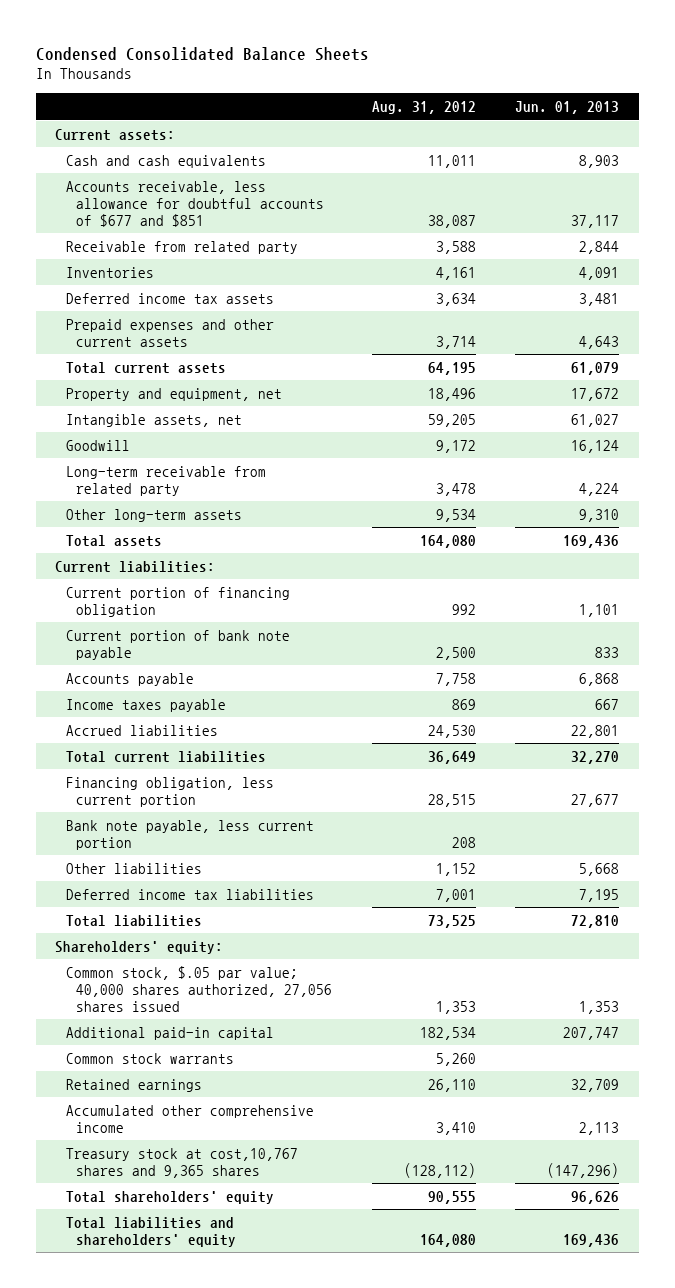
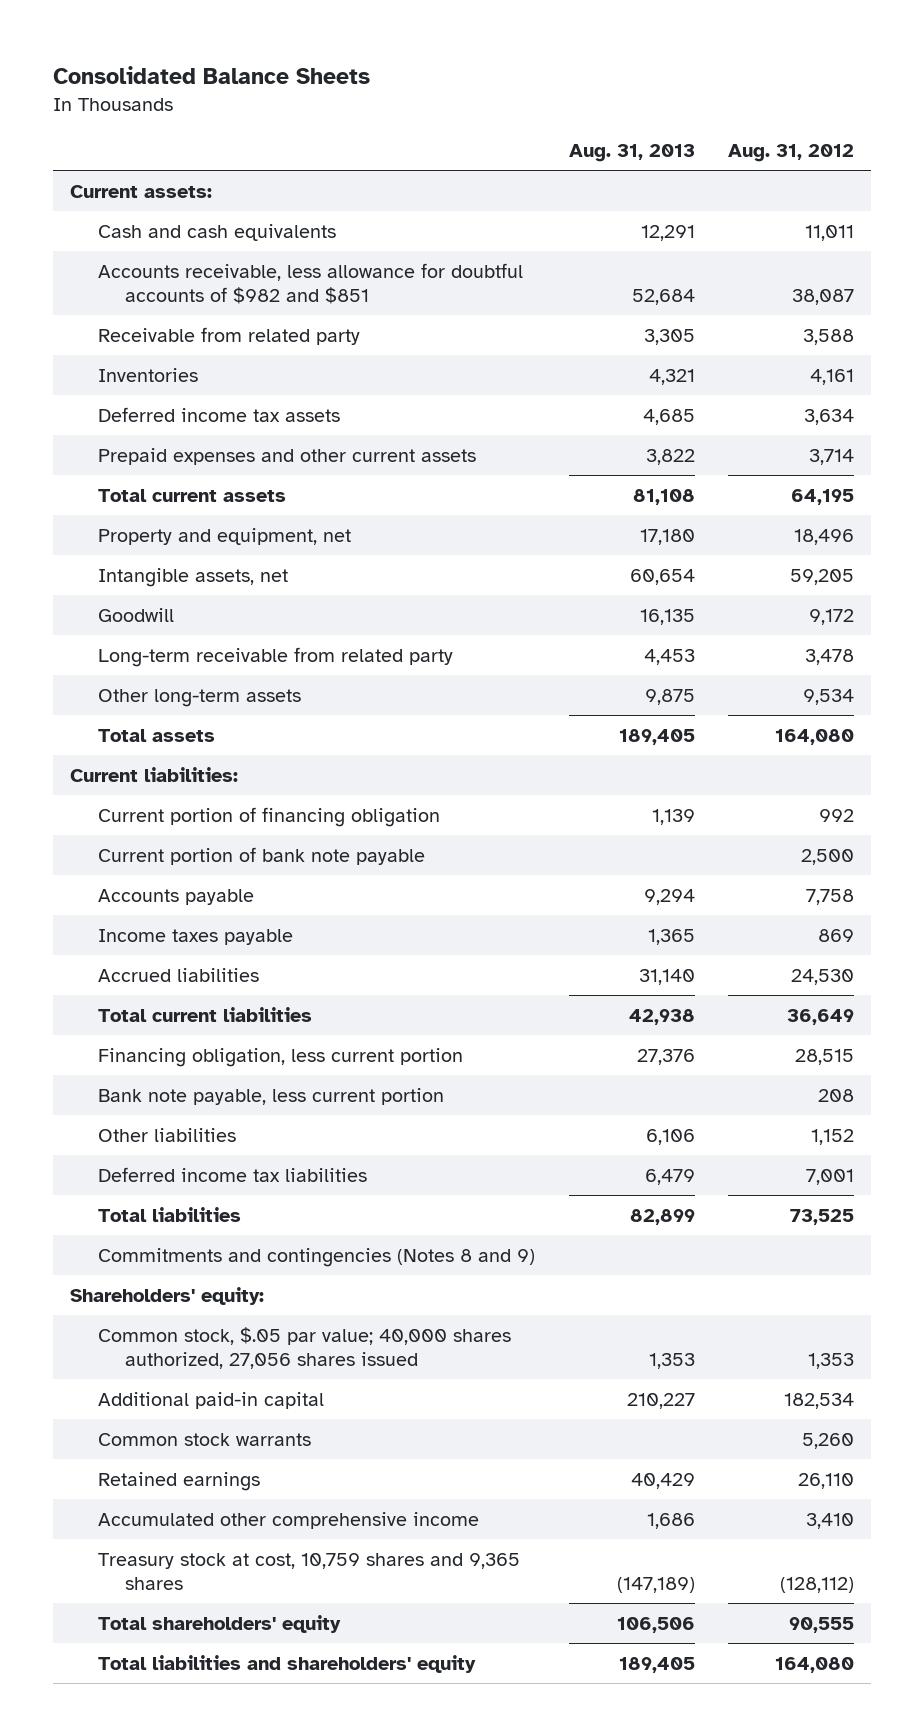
[35,46,369,61] Condensed Consolidated Balance Sheets -> [52,65,370,84] Consolidated Balance Sheets
[515,101,620,115] Jun. 01, 2013 -> none
none -> [568,144,695,163] Aug. 31, 2013
[65,180,325,227] Accounts receivable, less allowance for doubtful accounts of $677 and $851 -> [97,262,523,304] Accounts receivable, less allowance for doubtful accounts of $982 and $851
none -> [97,1247,535,1267] Commitments and contingencies (Notes 8 and 9)
[65,1147,298,1178] Treasury stock at cost,10,767 shares and 9,365 shares -> [97,1552,520,1590] Treasury stock at cost, 10,759 shares and 9,365 shares

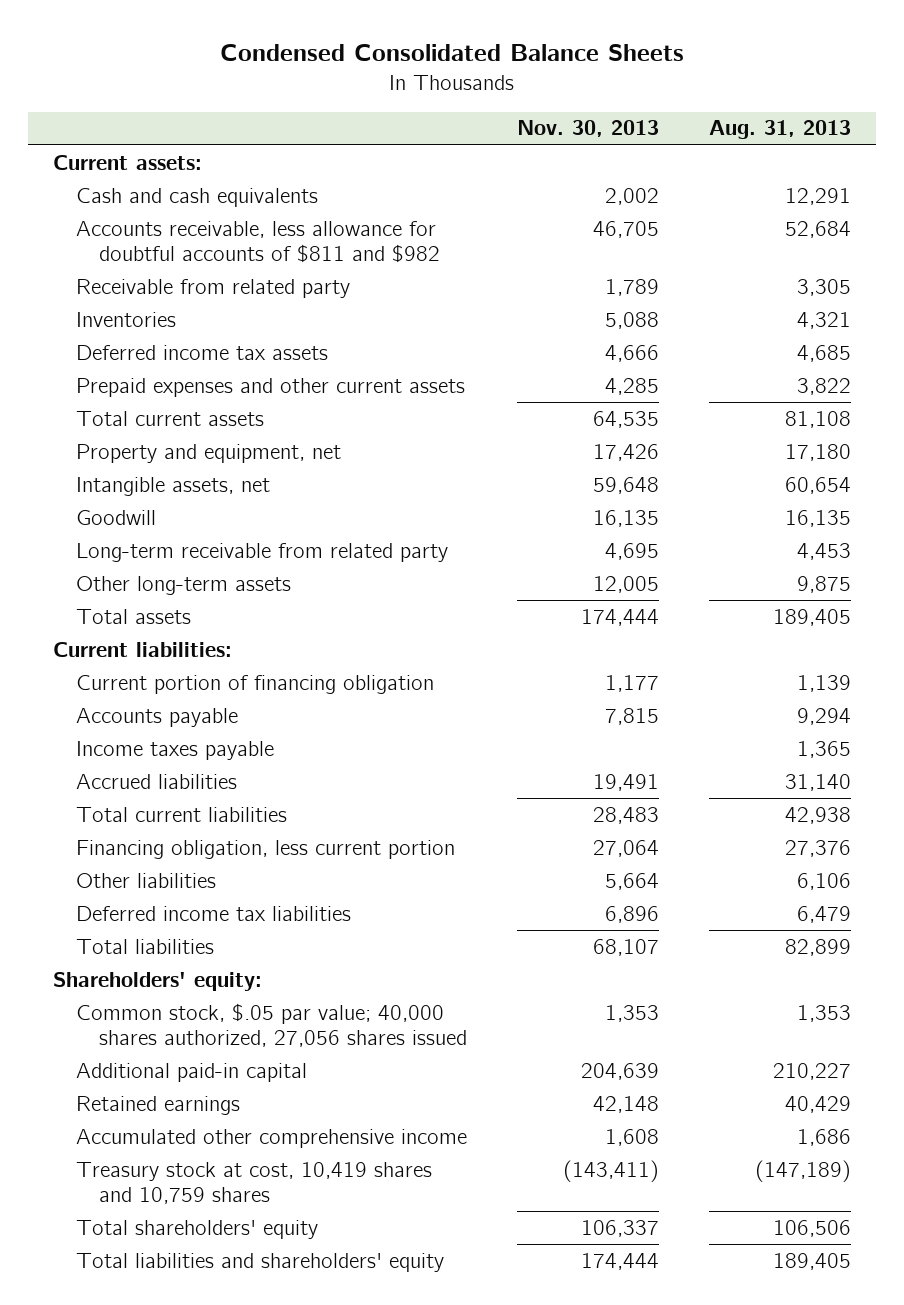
[52,65,370,84] Consolidated Balance Sheets -> [220,44,685,62] Condensed Consolidated Balance Sheets
[728,144,855,163] Aug. 31, 2012 -> none
none -> [516,120,659,138] Nov. 30, 2013
[97,262,523,304] Accounts receivable, less allowance for doubtful accounts of $982 and $851 -> [75,220,440,264] Accounts receivable, less allowance for doubtful accounts of $811 and $982
[97,846,425,865] Current portion of bank note payable -> none
[97,1087,444,1105] Bank note payable, less current portion -> none
[97,1247,535,1267] Commitments and contingencies (Notes 8 and 9) -> none
[97,1432,311,1446] Common stock warrants -> none
[97,1552,520,1590] Treasury stock at cost, 10,759 shares and 9,365 shares -> [75,1161,432,1205] Treasury stock at cost, 10,419 shares and 10,759 shares

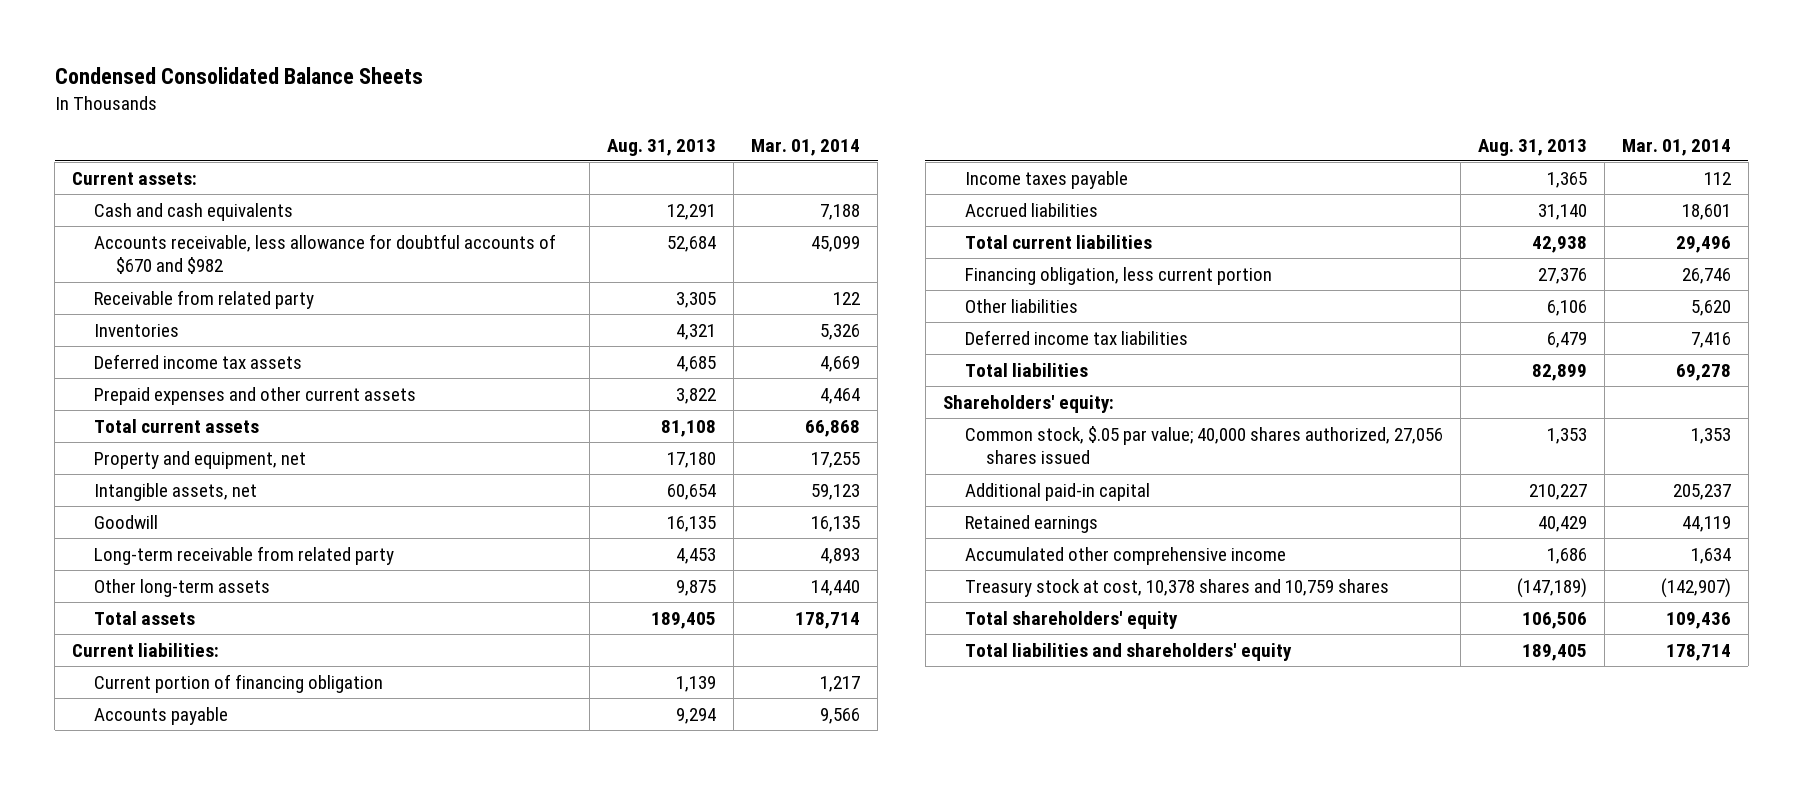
[516,120,659,138] Nov. 30, 2013 -> none
none -> [751,138,861,156] Mar. 01, 2014
[75,220,440,264] Accounts receivable, less allowance for doubtful accounts of $811 and $982 -> [94,233,557,275] Accounts receivable, less allowance for doubtful accounts of $670 and $982
[75,1161,432,1205] Treasury stock at cost, 10,419 shares and 10,759 shares -> [964,578,1389,597] Treasury stock at cost, 10,378 shares and 10,759 shares

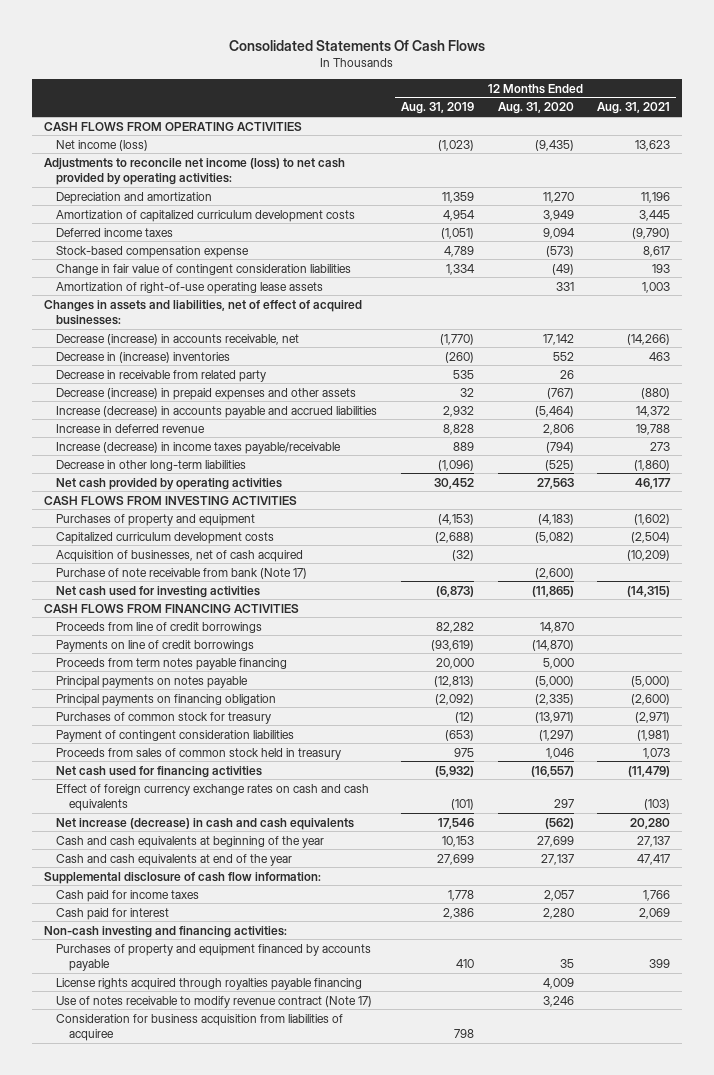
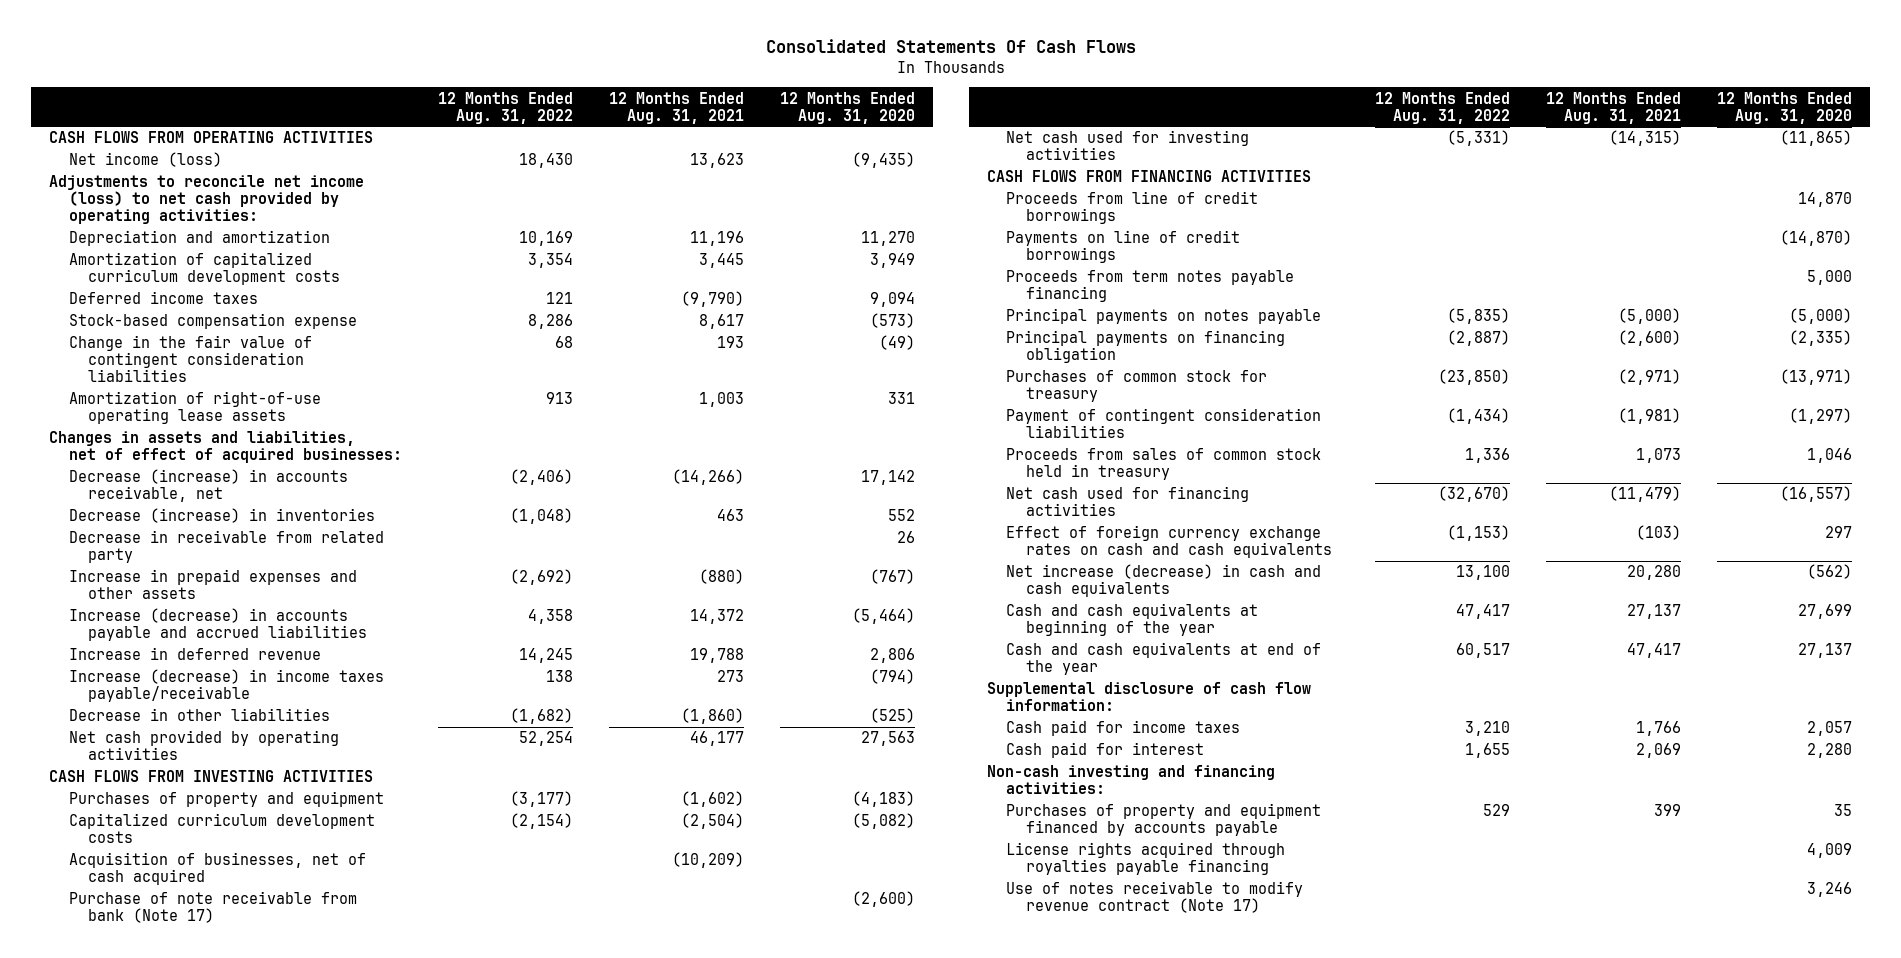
[400,102,474,115] Aug. 31, 2019 -> none
none -> [437,91,573,124] 12 Months Ended Aug. 31, 2022
[56,263,352,275] Change in fair value of contingent consideration liabilities -> [68,335,312,383] Change in the fair value of contingent consideration liabilities
[56,351,231,363] Decrease in (increase) inventories -> [68,508,375,524] Decrease (increase) in inventories
[56,387,357,400] Decrease (increase) in prepaid expenses and other assets -> [68,569,357,600] Increase in prepaid expenses and other assets
[56,459,247,471] Decrease in other long-term liabilities -> [68,708,330,722] Decrease in other liabilities
[56,1013,344,1041] Consideration for business acquisition from liabilities of acquiree -> none

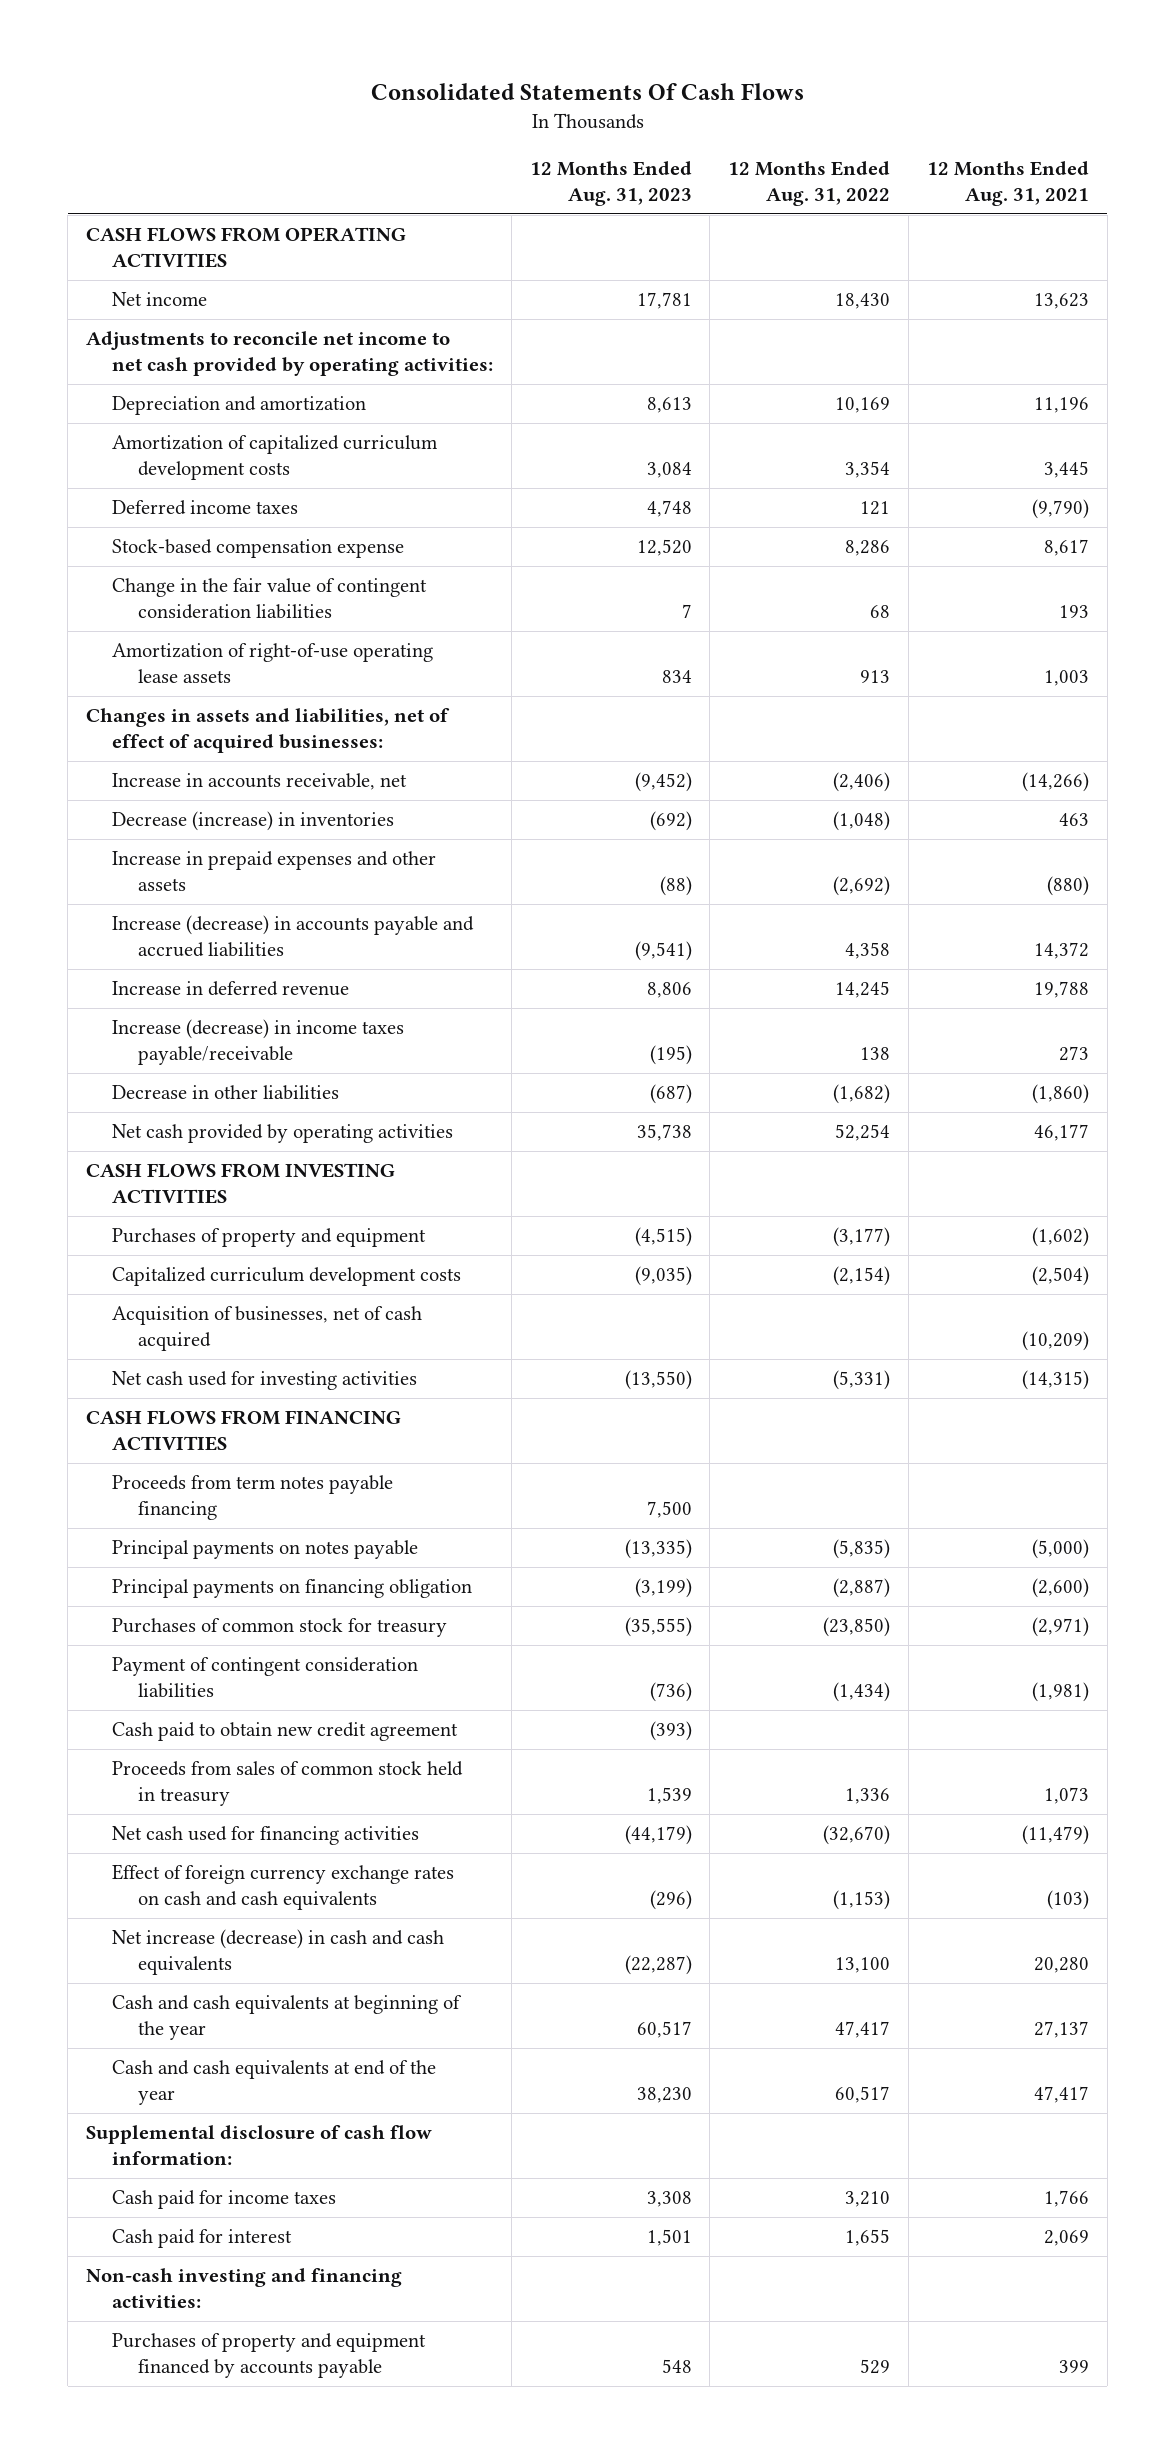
[779,91,915,124] 12 Months Ended Aug. 31, 2020 -> none
none -> [529,160,692,206] 12 Months Ended Aug. 31, 2023
[68,152,222,168] Net income (loss) -> [112,292,208,307] Net income
[49,175,365,225] Adjustments to reconcile net income (loss) to net cash provided by operating activities: -> [86,331,494,377] Adjustments to reconcile net income to net cash provided by operating activities:
[68,469,348,503] Decrease (increase) in accounts receivable, net -> [112,773,408,791] Increase in accounts receivable, net
[68,530,384,564] Decrease in receivable from related party -> none
[68,891,357,924] Purchase of note receivable from bank (Note 17) -> none
[1006,191,1259,225] Proceeds from line of credit borrowings -> none
[1006,230,1241,264] Payments on line of credit borrowings -> none
none -> [112,1722,459,1742] Cash paid to obtain new credit agreement
[1006,842,1286,876] License rights acquired through royalties payable financing -> none
[1006,881,1304,914] Use of notes receivable to modify revenue contract (Note 17) -> none

